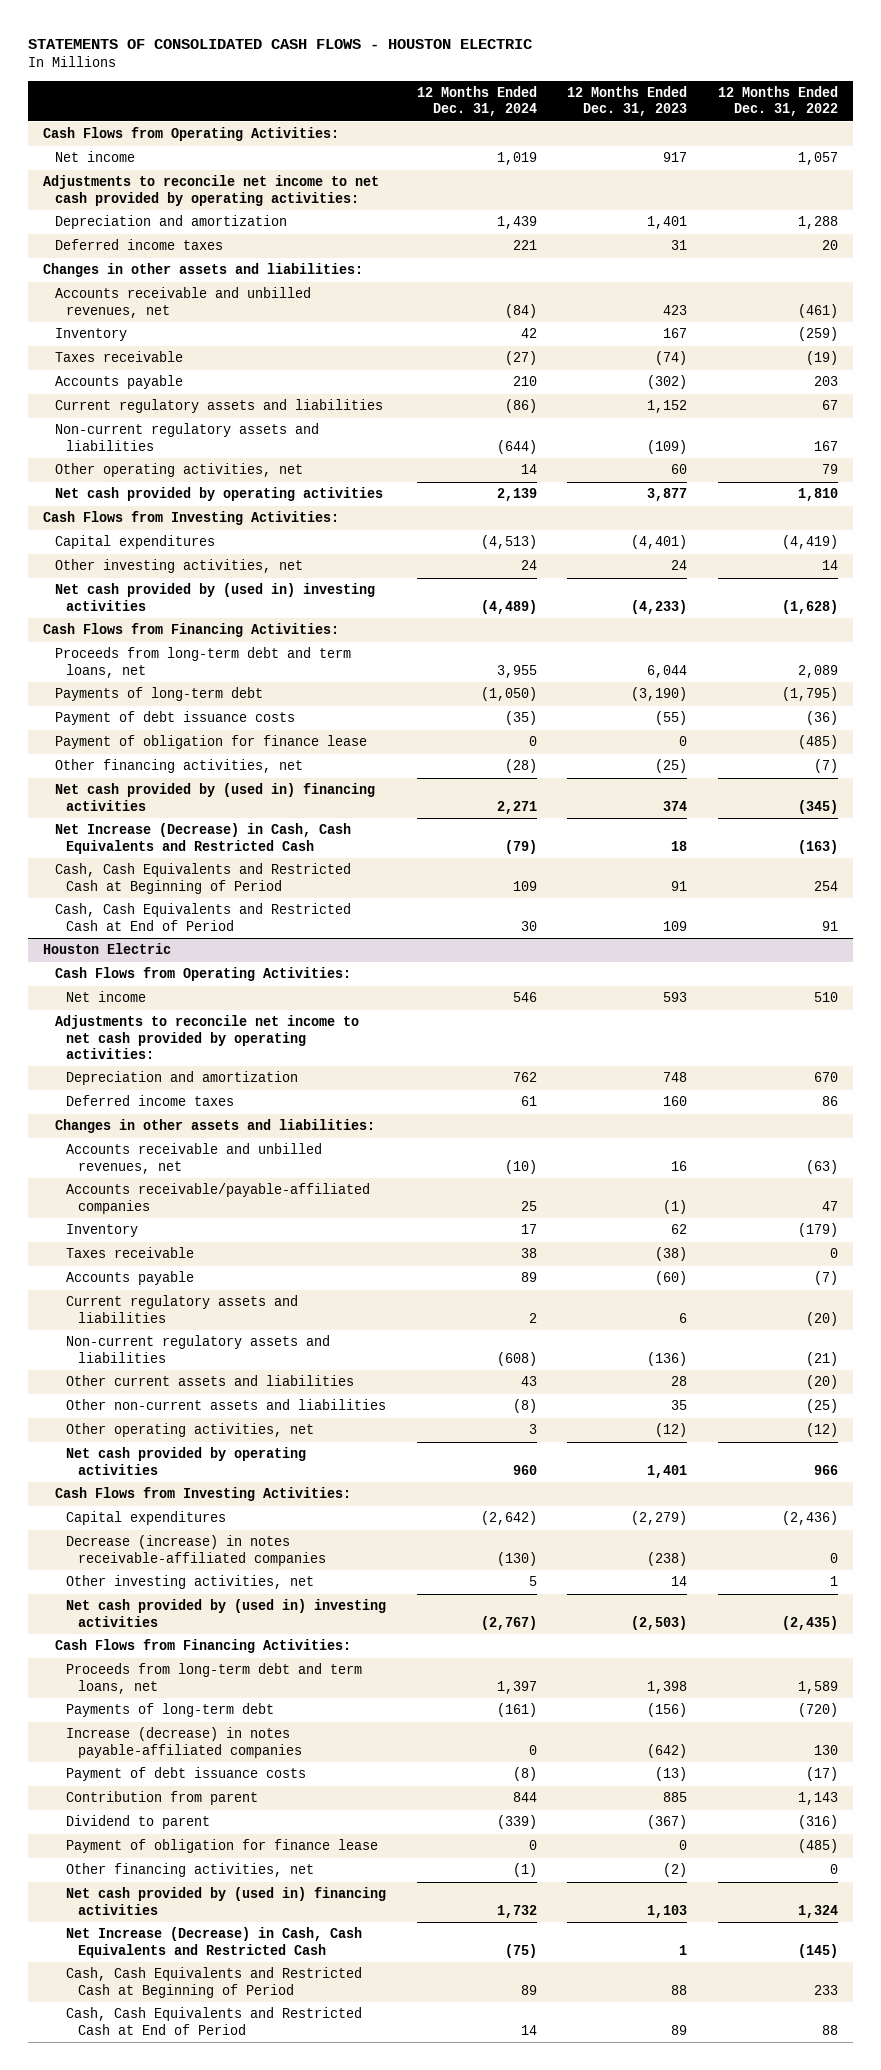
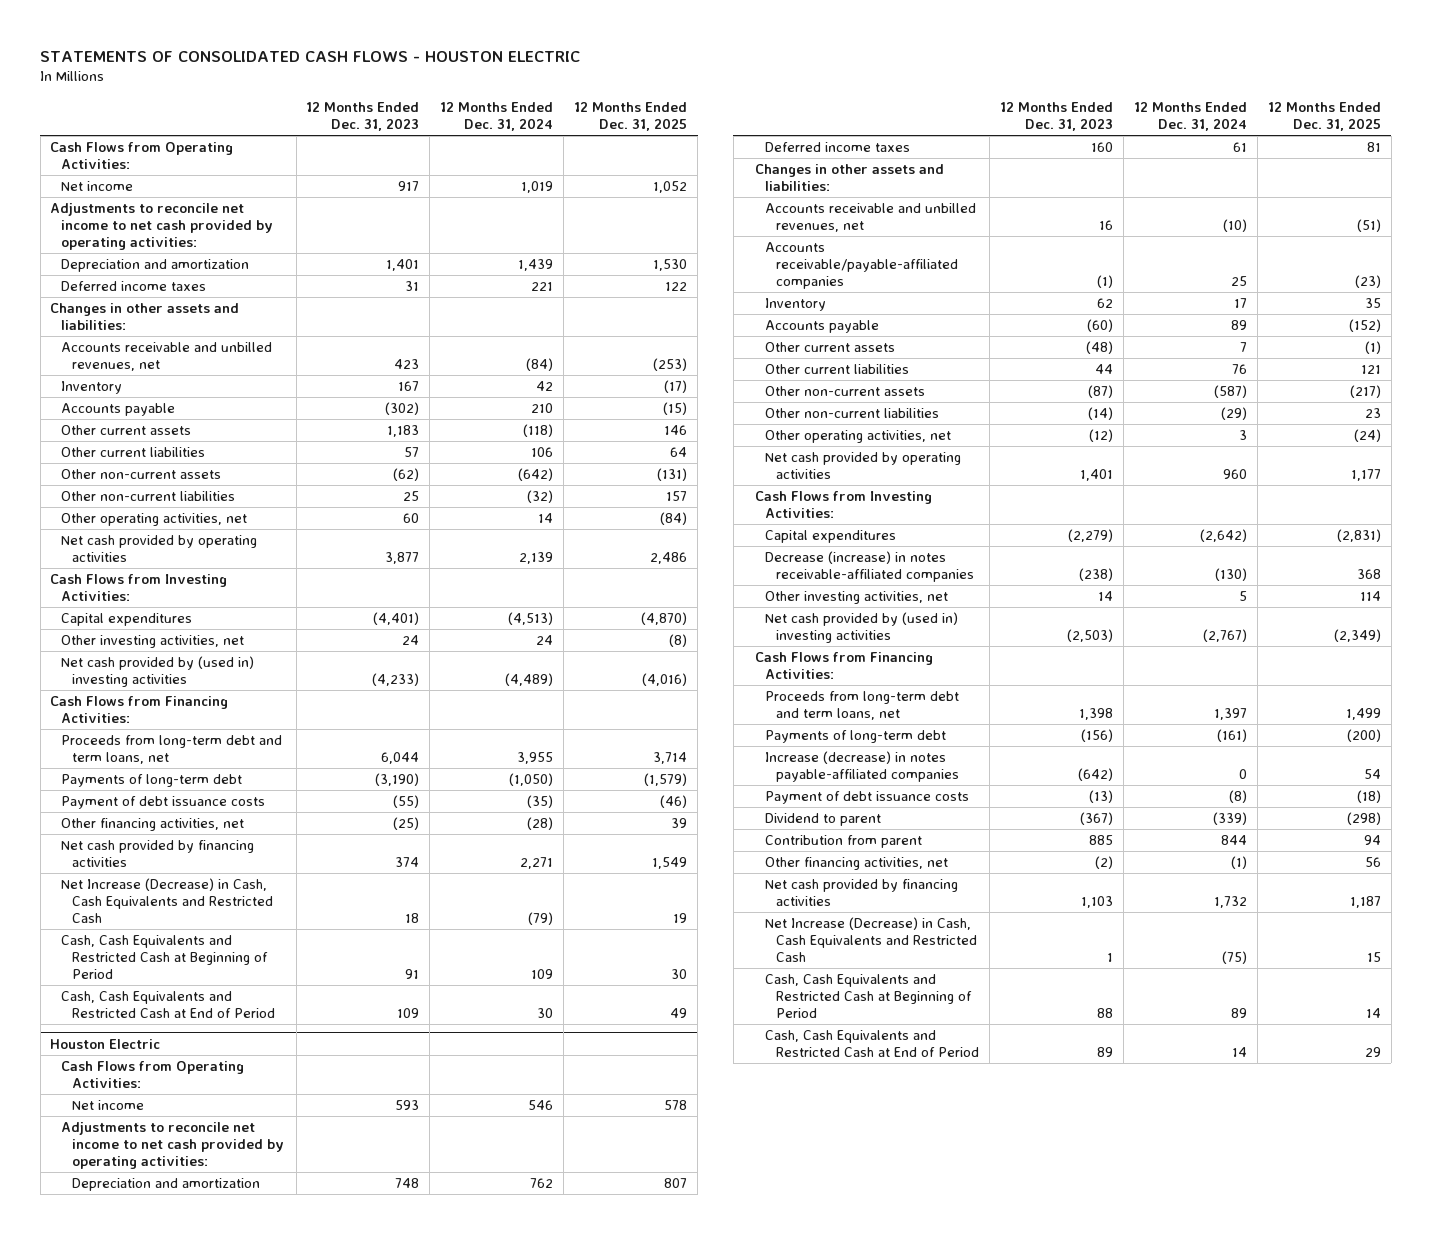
[717,86,838,117] 12 Months Ended Dec. 31, 2022 -> none
none -> [574,101,688,131] 12 Months Ended Dec. 31, 2025
[54,351,183,363] Taxes receivable -> none
[54,399,383,414] Current regulatory assets and liabilities -> none
[54,423,319,451] Non-current regulatory assets and liabilities -> none
none -> [61,424,192,435] Other current assets
none -> [61,446,206,457] Other current liabilities
none -> [61,468,222,479] Other non-current assets
none -> [61,490,236,501] Other non-current liabilities
[54,735,367,750] Payment of obligation for finance lease -> none
[54,783,375,811] Net cash provided by (used in) financing activities -> [61,839,255,868] Net cash provided by financing activities
[66,1247,195,1259] Taxes receivable -> none
[66,1295,299,1323] Current regulatory assets and liabilities -> none
[66,1335,331,1363] Non-current regulatory assets and liabilities -> none
[66,1375,355,1387] Other current assets and liabilities -> [765,341,896,352] Other current assets
[520,1376,537,1387] 43 -> [1239,341,1247,352] 7
[671,1376,688,1387] 28 -> [1085,340,1113,354] (48)
none -> [765,363,910,374] Other current liabilities
[66,1399,387,1411] Other non-current assets and liabilities -> [765,385,926,396] Other non-current assets
[512,1399,537,1414] (8) -> [1213,384,1247,398] (587)
[671,1400,688,1411] 35 -> [1087,384,1113,398] (87)
none -> [765,407,940,418] Other non-current liabilities
[66,1839,379,1854] Payment of obligation for finance lease -> none
[66,1791,259,1806] Contribution from parent -> [765,834,923,848] Contribution from parent
[66,1887,387,1915] Net cash provided by (used in) financing activities -> [765,878,959,907] Net cash provided by financing activities

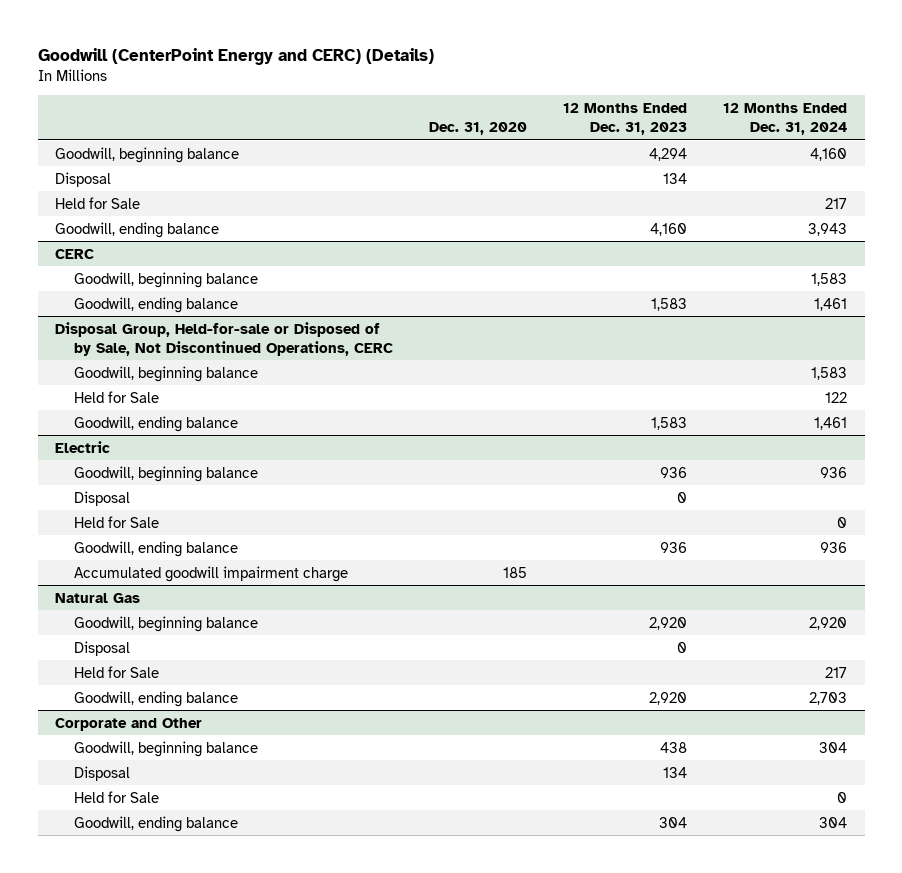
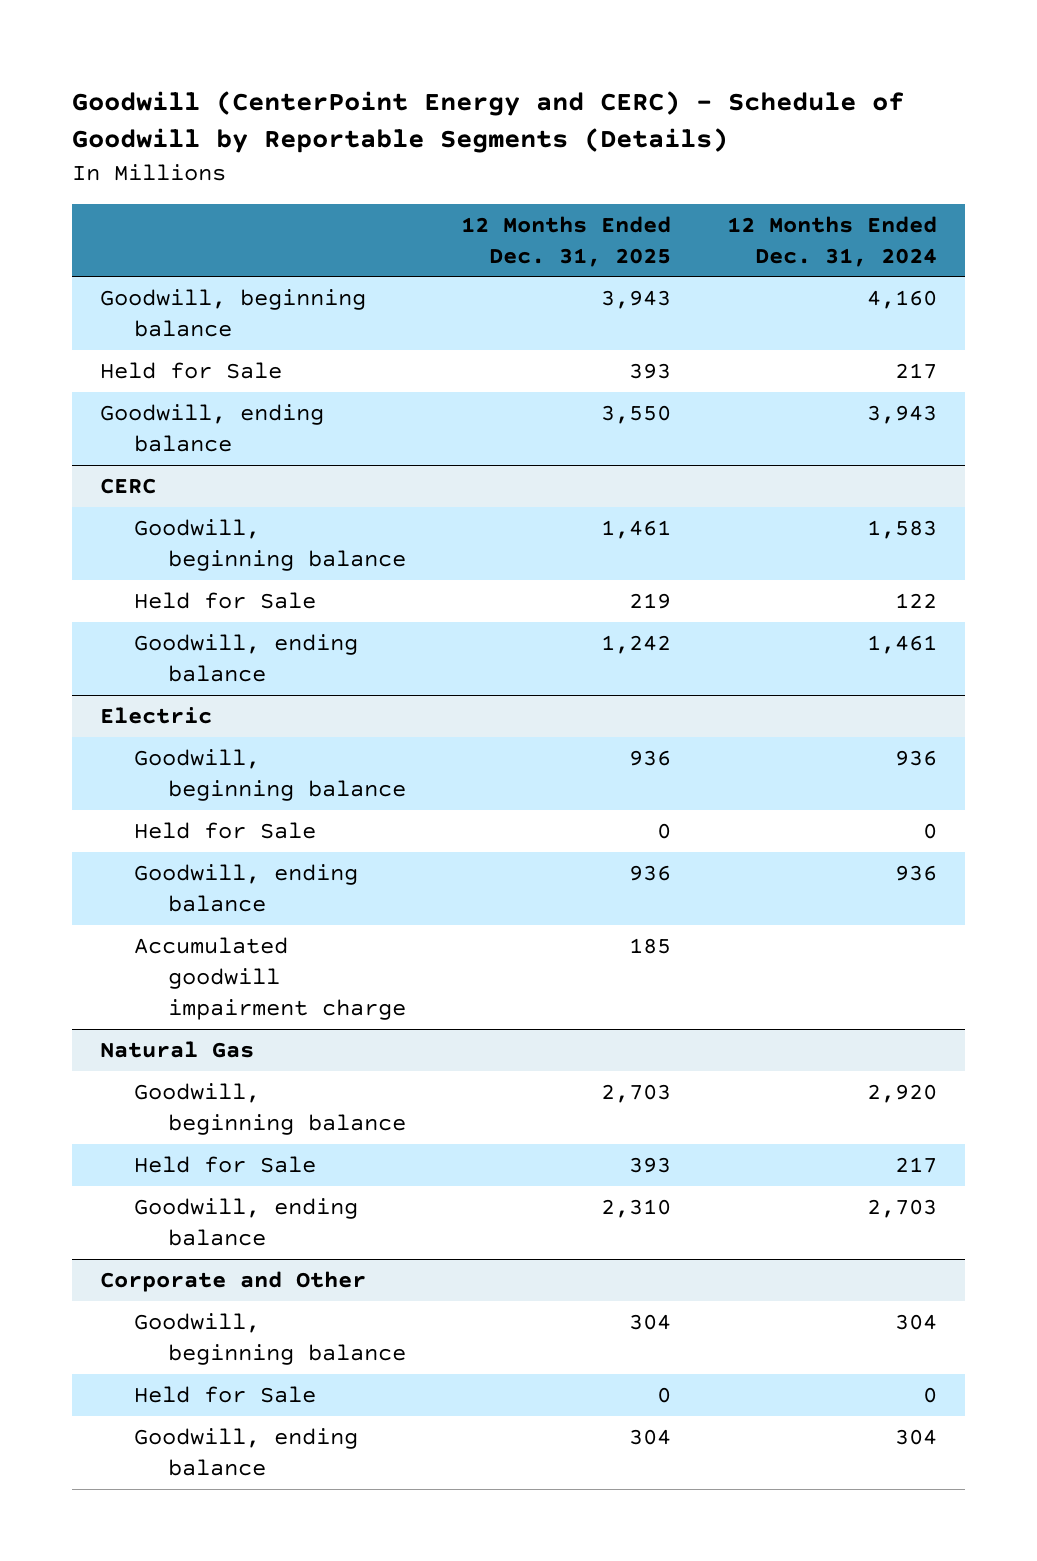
[37,47,434,65] Goodwill (CenterPoint Energy and CERC) (Details) -> [72,90,905,154] Goodwill (CenterPoint Energy and CERC) - Schedule of Goodwill by Reportable Segments (Details)
[428,122,527,136] Dec. 31, 2020 -> none
[562,103,687,136] 12 Months Ended Dec. 31, 2023 -> none
none -> [461,215,672,267] 12 Months Ended Dec. 31, 2025
[55,171,112,187] Disposal -> none
[73,296,238,313] Goodwill, ending balance -> none
[55,321,393,356] Disposal Group, Held-for-sale or Disposed of by Sale, Not Discontinued Operations, CERC -> none
[73,365,258,382] Goodwill, beginning balance -> none
[73,490,130,506] Disposal -> none
[73,640,130,656] Disposal -> none
[73,765,130,781] Disposal -> none

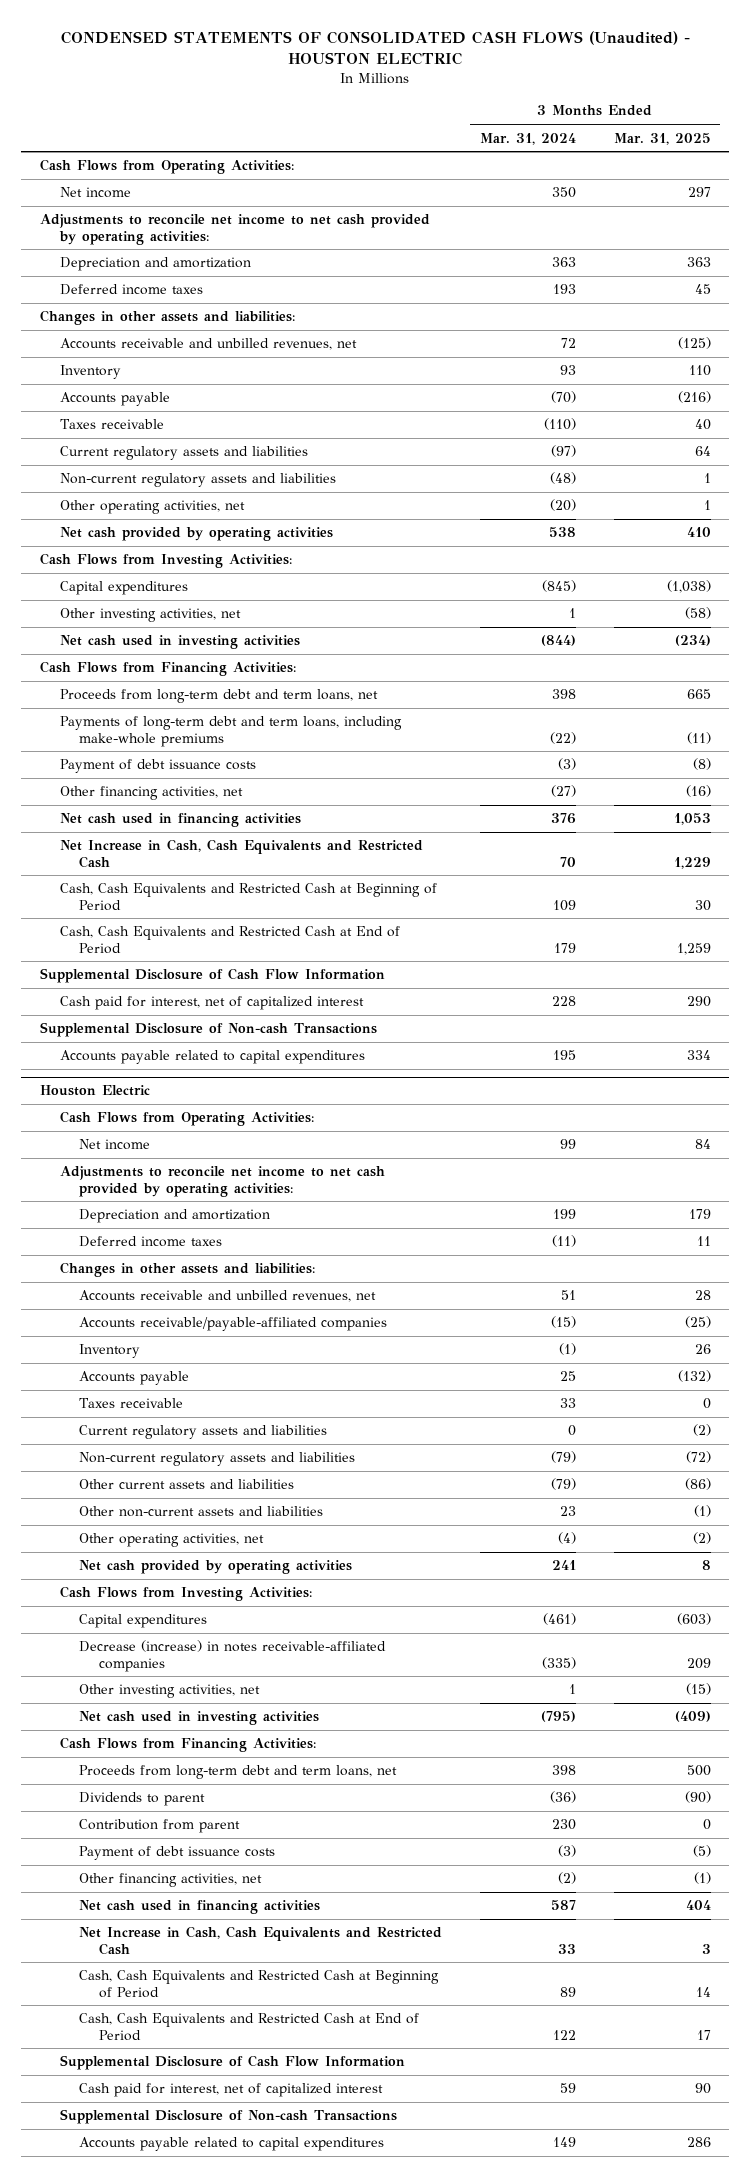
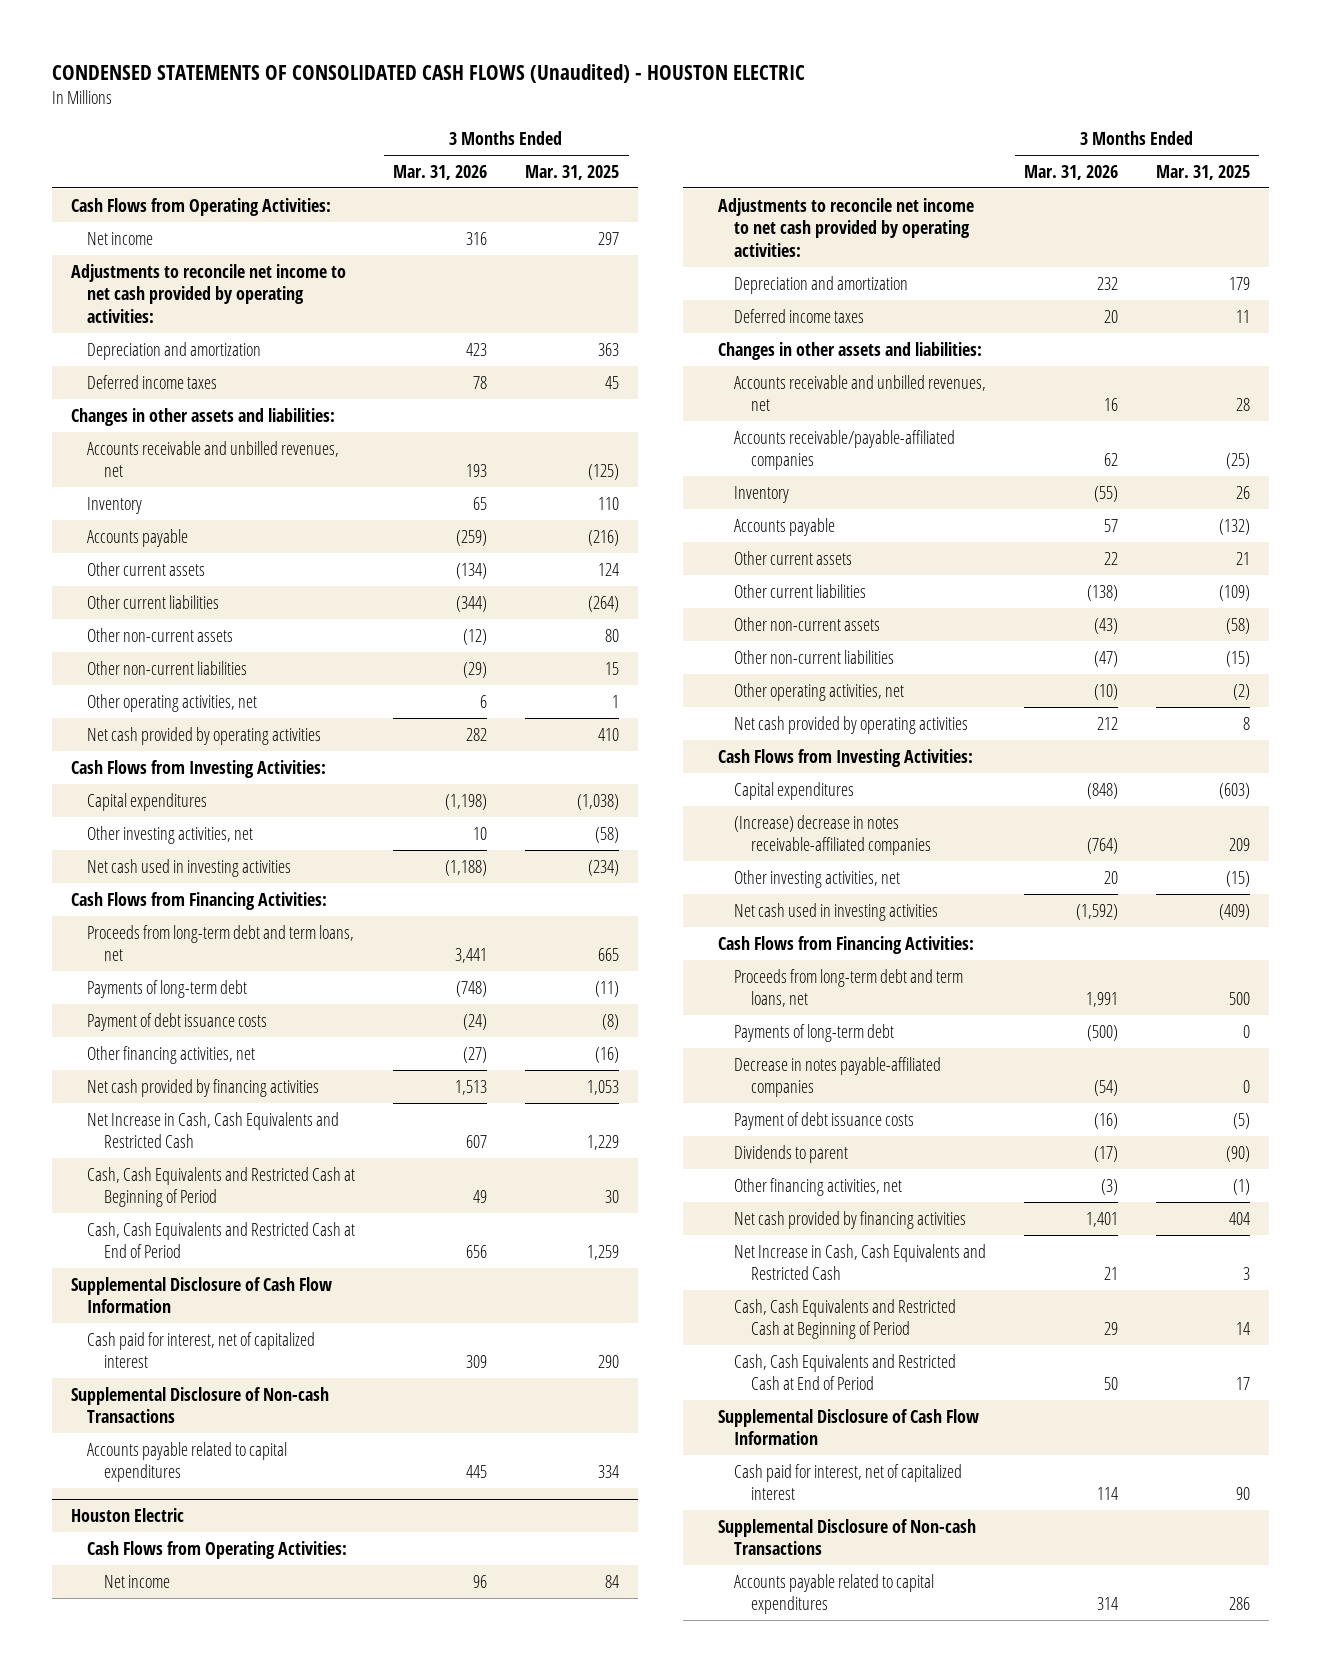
[479,132,576,145] Mar. 31, 2024 -> none
none -> [393,164,488,180] Mar. 31, 2026
[59,419,164,430] Taxes receivable -> none
[59,446,308,461] Current regulatory assets and liabilities -> none
[59,473,336,488] Non-current regulatory assets and liabilities -> none
none -> [87,561,206,576] Other current assets
none -> [87,594,220,609] Other current liabilities
none -> [87,627,234,642] Other non-current assets
none -> [87,660,248,675] Other non-current liabilities
[59,716,402,747] Payments of long-term debt and term loans, including make-whole premiums -> [87,979,248,998] Payments of long-term debt
[59,813,301,828] Net cash used in financing activities -> [87,1078,320,1097] Net cash provided by financing activities
[79,1398,184,1409] Taxes receivable -> none
[79,1425,328,1440] Current regulatory assets and liabilities -> none
[79,1452,356,1467] Non-current regulatory assets and liabilities -> none
[79,1479,295,1490] Other current assets and liabilities -> [734,550,853,565] Other current assets
[684,1478,711,1491] (86) -> [1235,551,1250,565] 21
none -> [734,583,867,598] Other current liabilities
[79,1506,324,1518] Other non-current assets and liabilities -> [734,616,881,631] Other non-current assets
[693,1505,711,1518] (1) -> [1225,617,1250,634] (58)
none -> [734,649,895,664] Other non-current liabilities
[79,1640,387,1672] Decrease (increase) in notes receivable-affiliated companies -> [734,814,931,856] (Increase) decrease in notes receivable-affiliated companies
[79,1819,241,1834] Contribution from parent -> none
none -> [734,1023,895,1042] Payments of long-term debt
none -> [734,1056,942,1098] Decrease in notes payable-affiliated companies
[79,1792,206,1807] Dividends to parent -> [734,1144,849,1163] Dividends to parent
[79,1900,321,1915] Net cash used in financing activities -> [734,1210,967,1229] Net cash provided by financing activities

